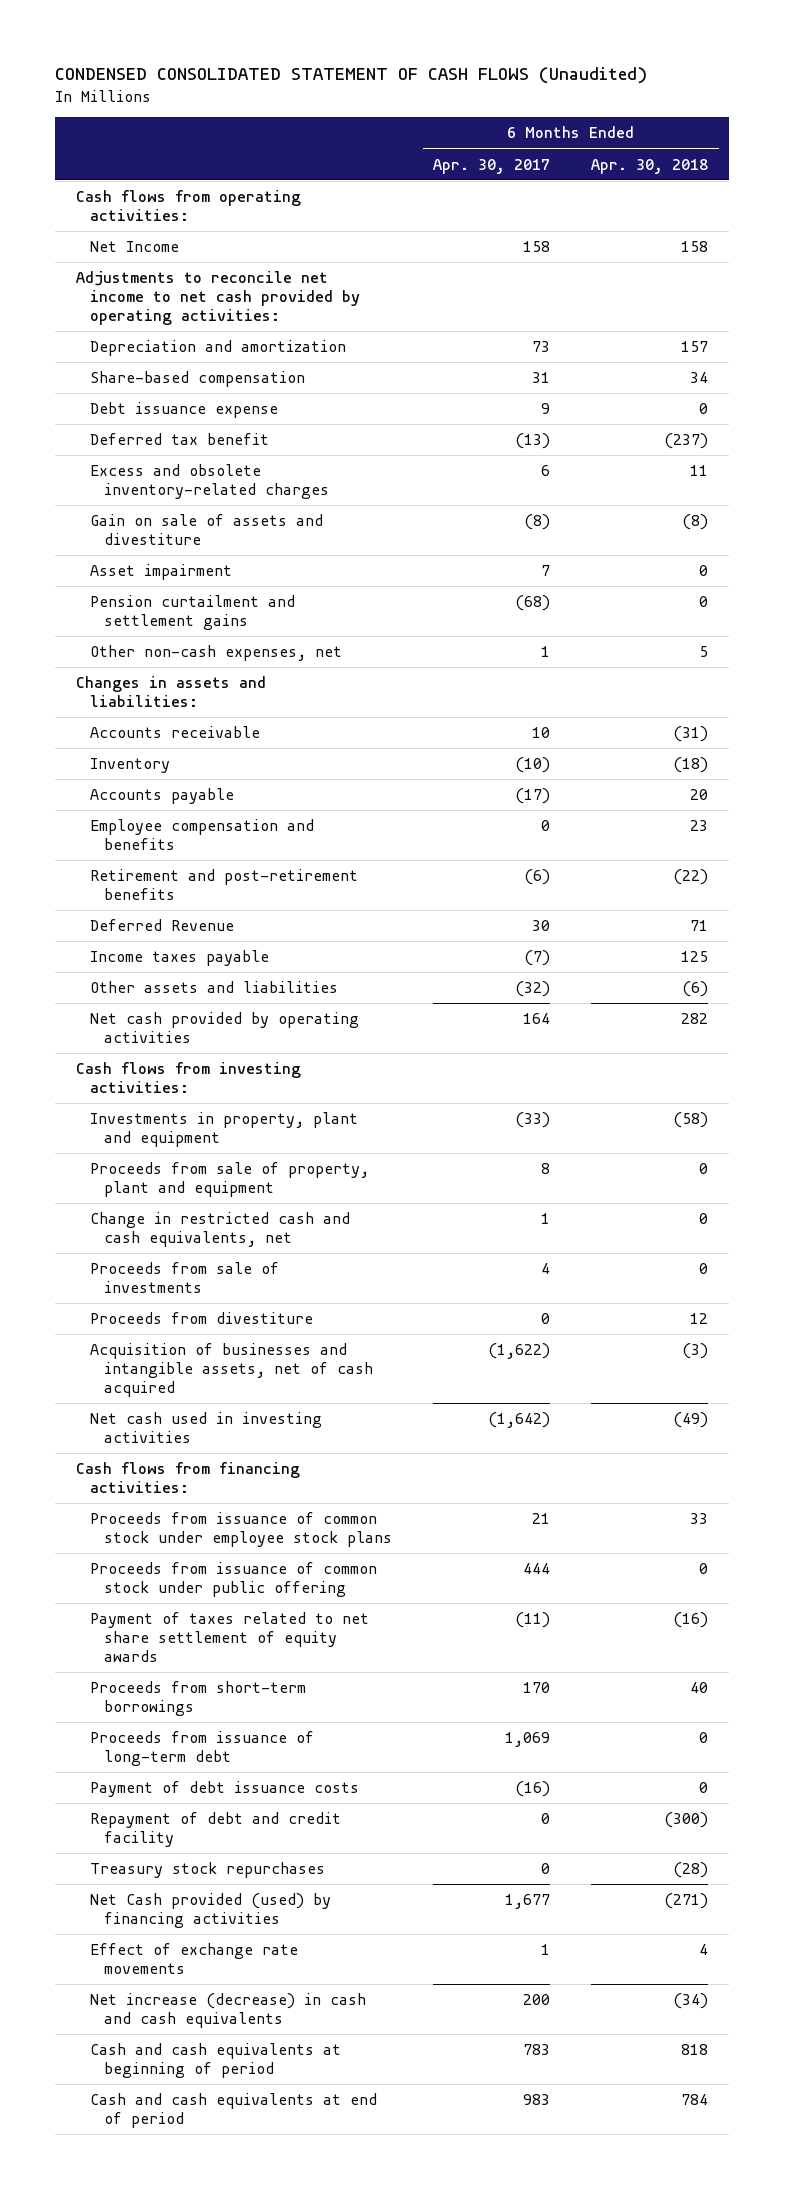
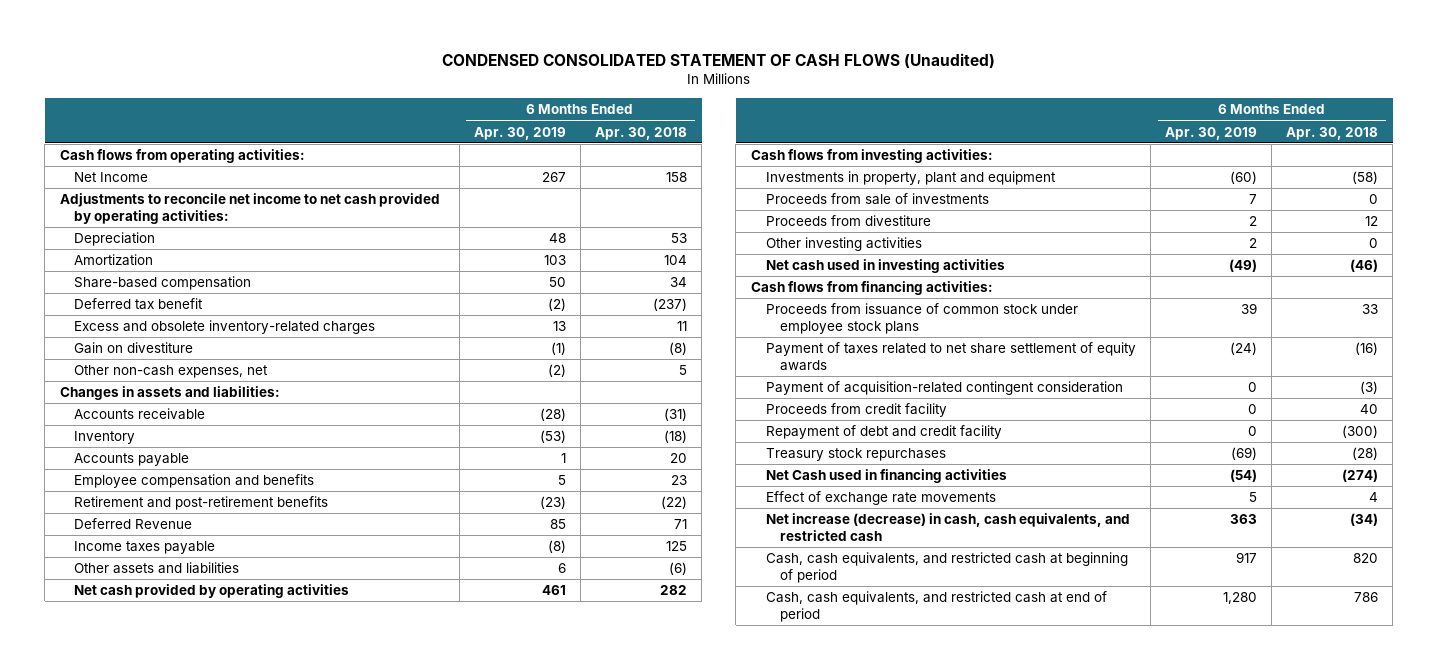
[433,158,551,174] Apr. 30, 2017 -> none
none -> [473,126,566,140] Apr. 30, 2019
[89,340,346,357] Depreciation and amortization -> none
none -> [74,232,156,247] Depreciation
none -> [74,254,154,267] Amortization
[89,402,278,419] Debt issuance expense -> none
[89,564,232,581] Asset impairment -> none
[89,595,295,631] Pension curtailment and settlement gains -> none
[89,514,323,546] Gain on sale of assets and divestiture -> [74,342,194,355] Gain on divestiture
[89,1162,369,1198] Proceeds from sale of property, plant and equipment -> none
[89,1212,350,1248] Change in restricted cash and cash equivalents, net -> none
[89,1343,373,1398] Acquisition of businesses and intangible assets, net of cash acquired -> none
none -> [765,237,922,252] Other investing activities
[673,1412,709,1429] (49) -> [1350,259,1379,273] (46)
[89,1562,377,1598] Proceeds from issuance of common stock under public offering -> none
[89,1731,314,1767] Proceeds from issuance of long-term debt -> none
[89,1781,359,1798] Payment of debt issuance costs -> none
none -> [765,381,1123,396] Payment of acquisition-related contingent consideration
[89,1681,306,1717] Proceeds from short-term borrowings -> [765,403,947,418] Proceeds from credit facility
[89,1893,331,1929] Net Cash provided (used) by financing activities -> [765,469,1007,484] Net Cash used in financing activities
[664,1893,709,1910] (271) -> [1342,469,1379,483] (274)
[89,1993,366,2029] Net increase (decrease) in cash and cash equivalents -> [765,513,1130,541] Net increase (decrease) in cash, cash equivalents, and restricted cash
[89,2043,341,2079] Cash and cash equivalents at beginning of period -> [765,552,1128,583] Cash, cash equivalents, and restricted cash at beginning of period
[681,2044,709,2056] 818 -> [1353,553,1379,564] 820
[89,2093,377,2129] Cash and cash equivalents at end of period -> [765,591,1107,622] Cash, cash equivalents, and restricted cash at end of period
[681,2094,709,2106] 784 -> [1354,592,1379,603] 786

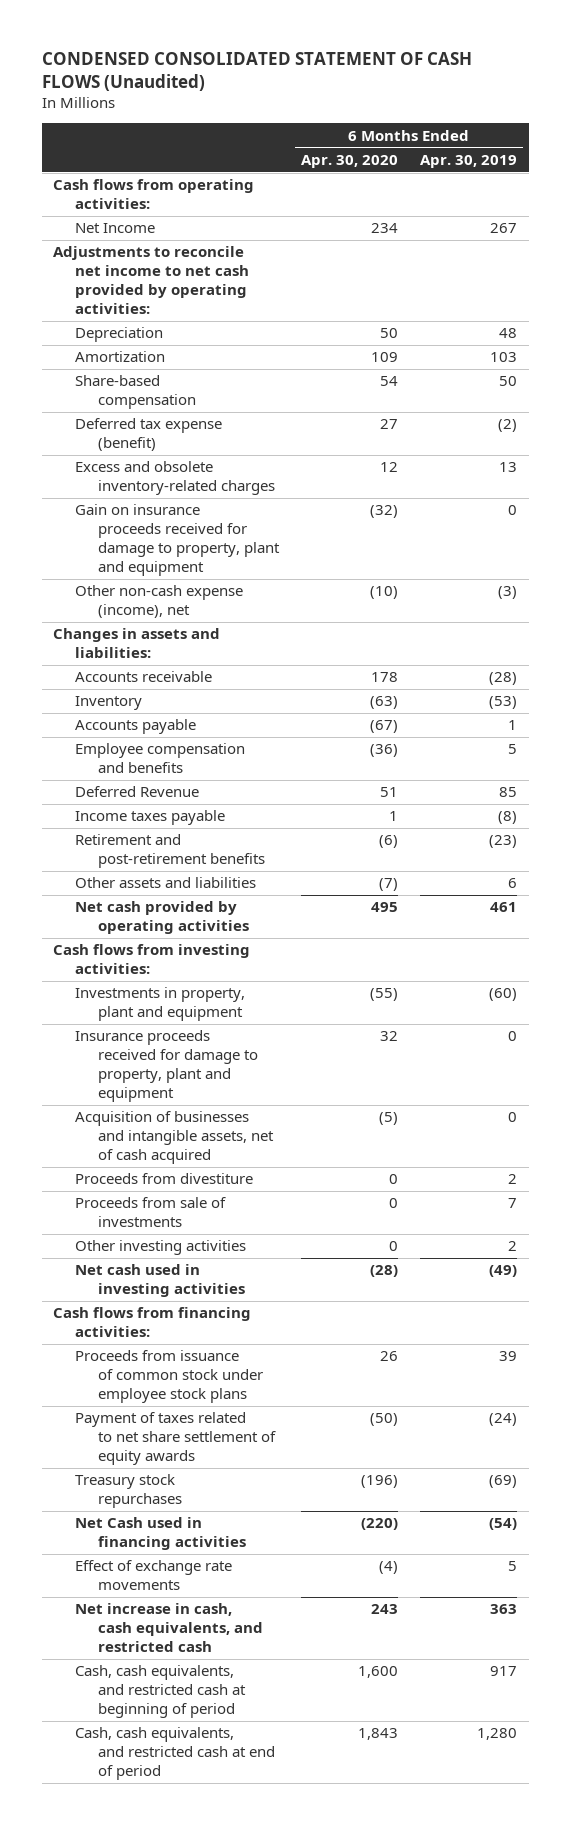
[595,126,688,140] Apr. 30, 2018 -> none
none -> [300,155,398,169] Apr. 30, 2020
[74,298,204,311] Deferred tax benefit -> [75,418,223,452] Deferred tax expense (benefit)
[74,342,194,355] Gain on divestiture -> none
none -> [75,504,280,577] Gain on insurance proceeds received for damage to property, plant and equipment
[74,365,269,379] Other non-cash expenses, net -> [75,585,244,619] Other non-cash expense (income), net
[547,364,566,378] (2) -> [498,586,518,600] (3)
[74,496,329,511] Retirement and post-retirement benefits -> [75,834,265,869] Retirement and post-retirement benefits
none -> [75,1030,258,1103] Insurance proceeds received for damage to property, plant and equipment
none -> [75,1111,274,1165] Acquisition of businesses and intangible assets, net of cash acquired
[765,193,989,206] Proceeds from sale of investments -> [75,1197,227,1228] Proceeds from sale of investments
[765,381,1123,396] Payment of acquisition-related contingent consideration -> none
[765,403,947,418] Proceeds from credit facility -> none
[765,425,1002,440] Repayment of debt and credit facility -> none
[765,513,1130,541] Net increase (decrease) in cash, cash equivalents, and restricted cash -> [75,1603,263,1653] Net increase in cash, cash equivalents, and restricted cash

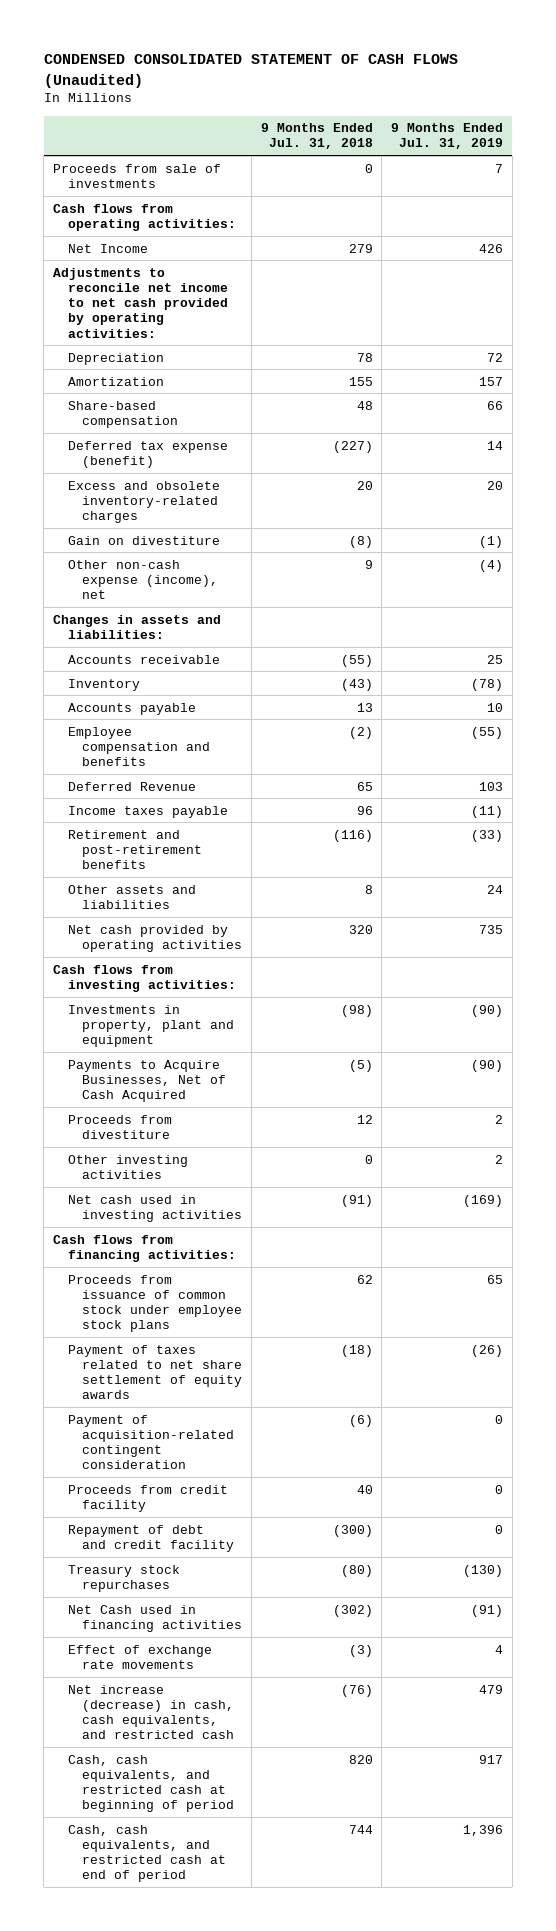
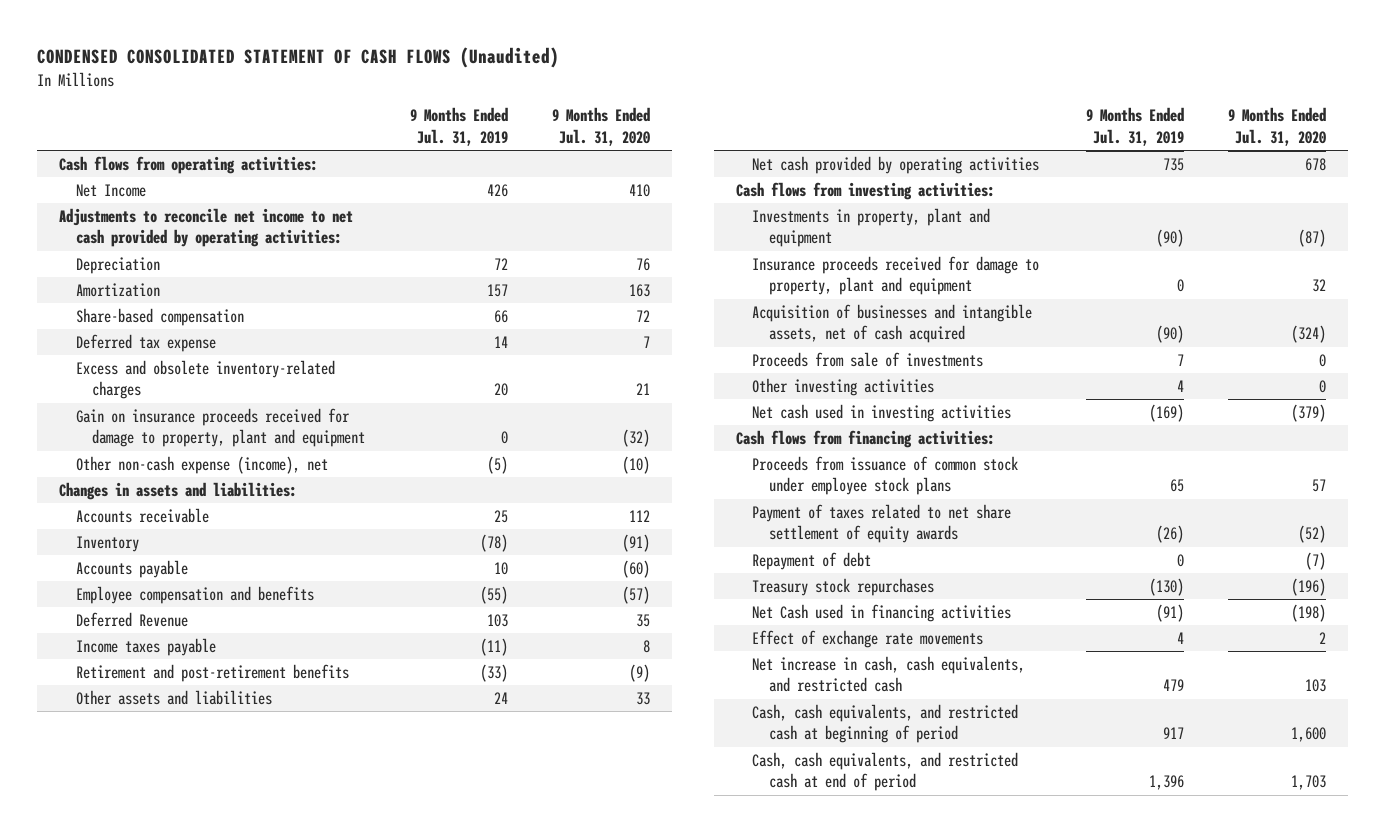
[260,123,373,150] 9 Months Ended Jul. 31, 2018 -> none
none -> [551,107,650,146] 9 Months Ended Jul. 31, 2020
[67,440,228,468] Deferred tax expense (benefit) -> [75,333,216,352] Deferred tax expense
[67,535,220,545] Gain on divestiture -> none
none -> [75,407,366,448] Gain on insurance proceeds received for damage to property, plant and equipment
[479,559,504,572] (4) -> [486,455,508,474] (5)
[67,1114,172,1139] Proceeds from divestiture -> none
none -> [752,255,1040,296] Insurance proceeds received for damage to property, plant and equipment
[67,1059,227,1103] Payments to Acquire Businesses, Net of Cash Acquired -> [752,303,1033,344] Acquisition of businesses and intangible assets, net of cash acquired
[53,163,222,188] Proceeds from sale of investments -> [752,351,984,367] Proceeds from sale of investments
[495,1154,504,1164] 2 -> [1176,379,1184,392] 4
[67,1414,235,1470] Payment of acquisition-related contingent consideration -> none
[67,1484,228,1512] Proceeds from credit facility -> none
[67,1524,235,1552] Repayment of debt and credit facility -> [752,551,872,570] Repayment of debt
[67,1684,235,1740] Net increase (decrease) in cash, cash equivalents, and restricted cash -> [752,655,1026,693] Net increase in cash, cash equivalents, and restricted cash

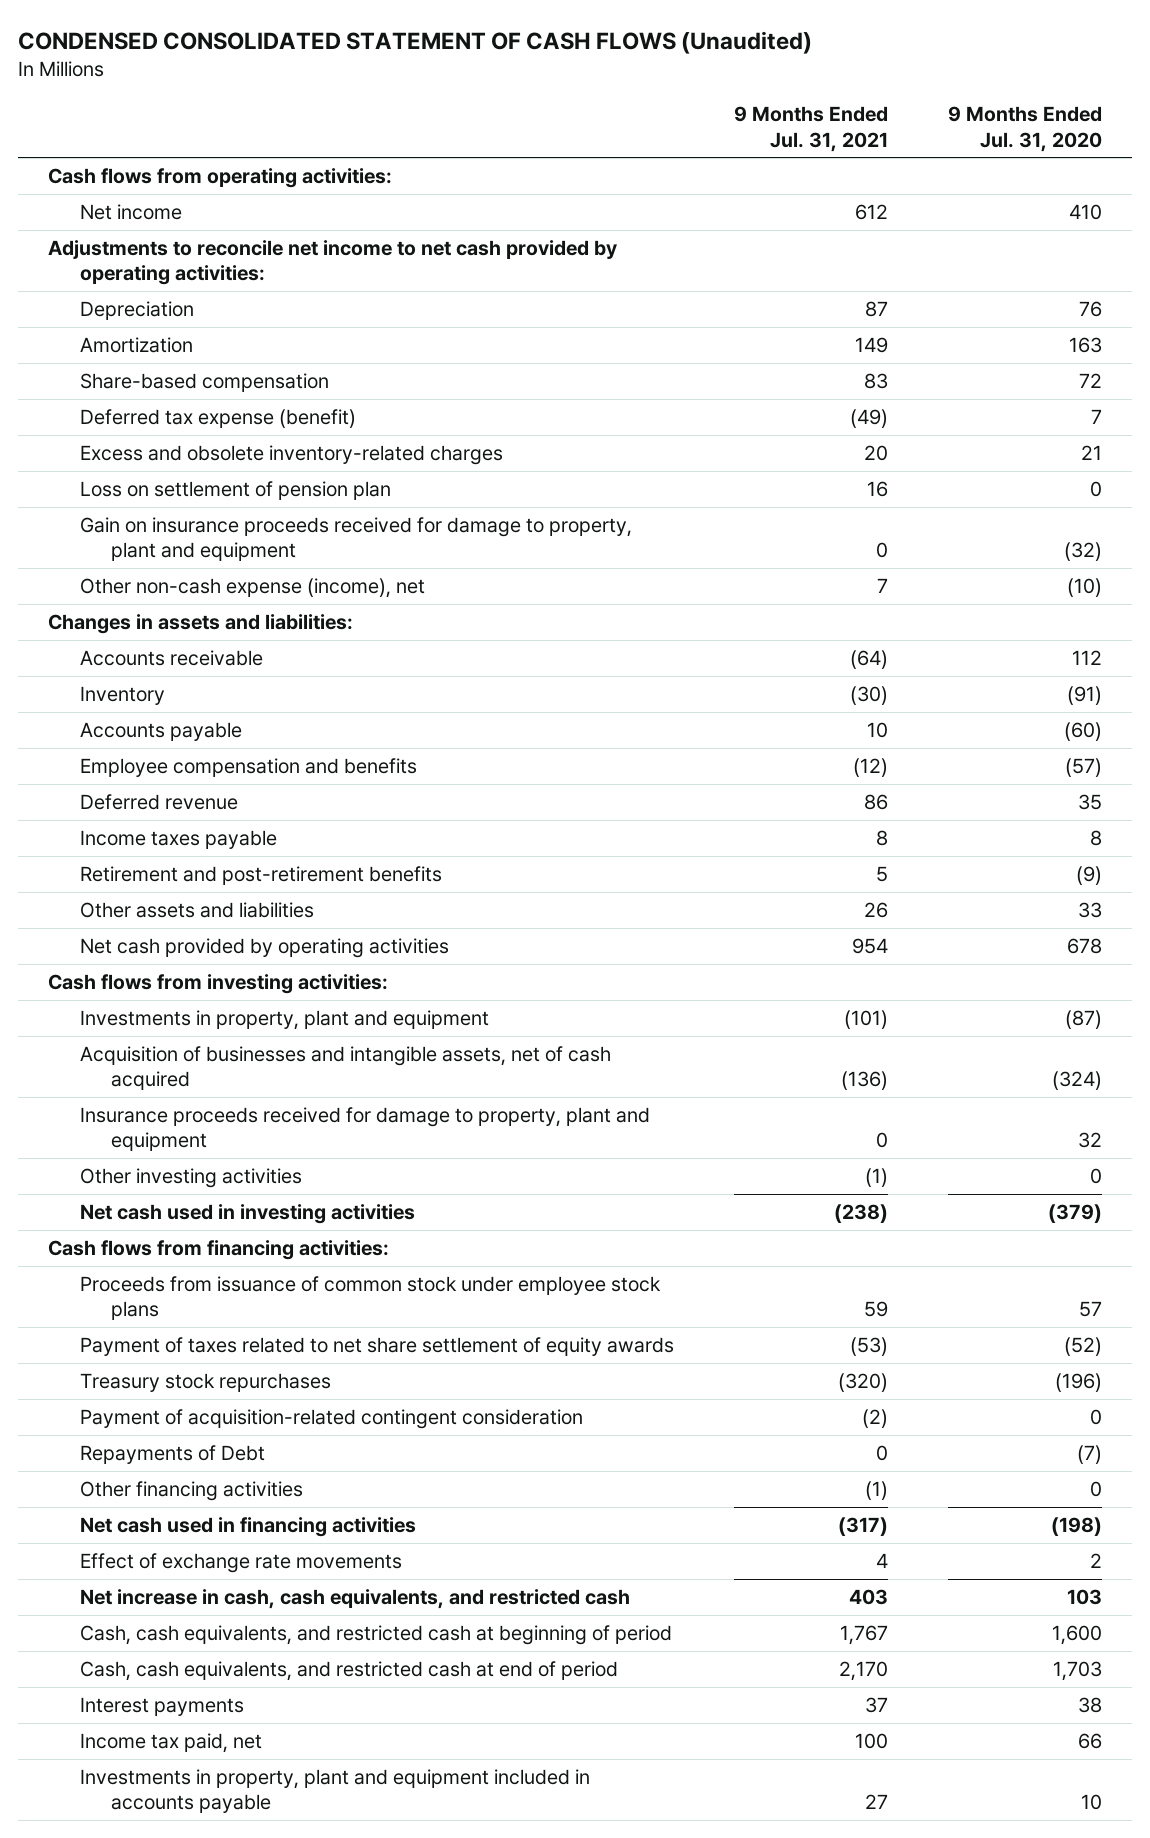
[409,107,508,146] 9 Months Ended Jul. 31, 2019 -> none
none -> [733,106,888,152] 9 Months Ended Jul. 31, 2021
[75,183,146,197] Net Income -> [79,204,182,221] Net income
[75,333,216,352] Deferred tax expense -> [79,409,356,429] Deferred tax expense (benefit)
none -> [79,481,391,501] Loss on settlement of pension plan
[75,611,188,627] Deferred Revenue -> [79,794,238,811] Deferred revenue
[752,351,984,367] Proceeds from sale of investments -> none
[752,255,1040,296] Insurance proceeds received for damage to property, plant and equipment -> [79,1107,650,1152] Insurance proceeds received for damage to property, plant and equipment
[752,551,872,570] Repayment of debt -> none
none -> [79,1409,583,1430] Payment of acquisition-related contingent consideration
none -> [79,1445,265,1465] Repayments of Debt
none -> [79,1481,303,1502] Other financing activities
[752,603,1012,622] Net Cash used in financing activities -> [79,1517,416,1538] Net cash used in financing activities
none -> [79,1697,244,1717] Interest payments
none -> [79,1733,262,1754] Income tax paid, net
none -> [79,1769,590,1814] Investments in property, plant and equipment included in accounts payable

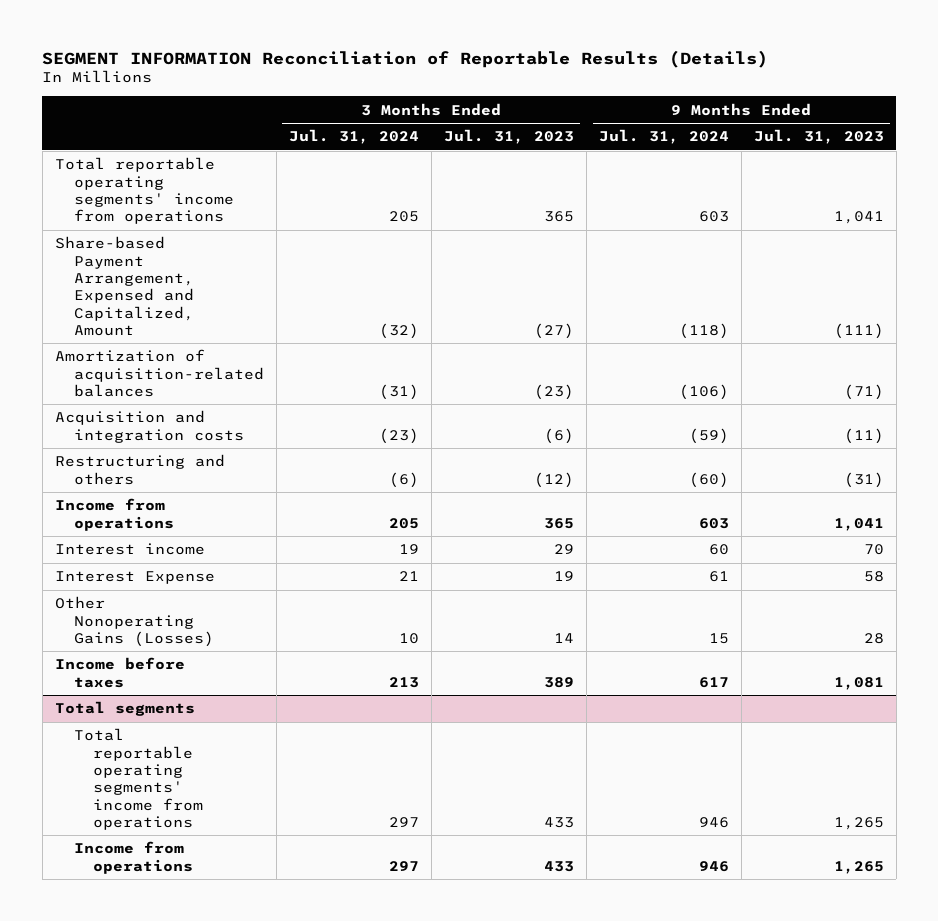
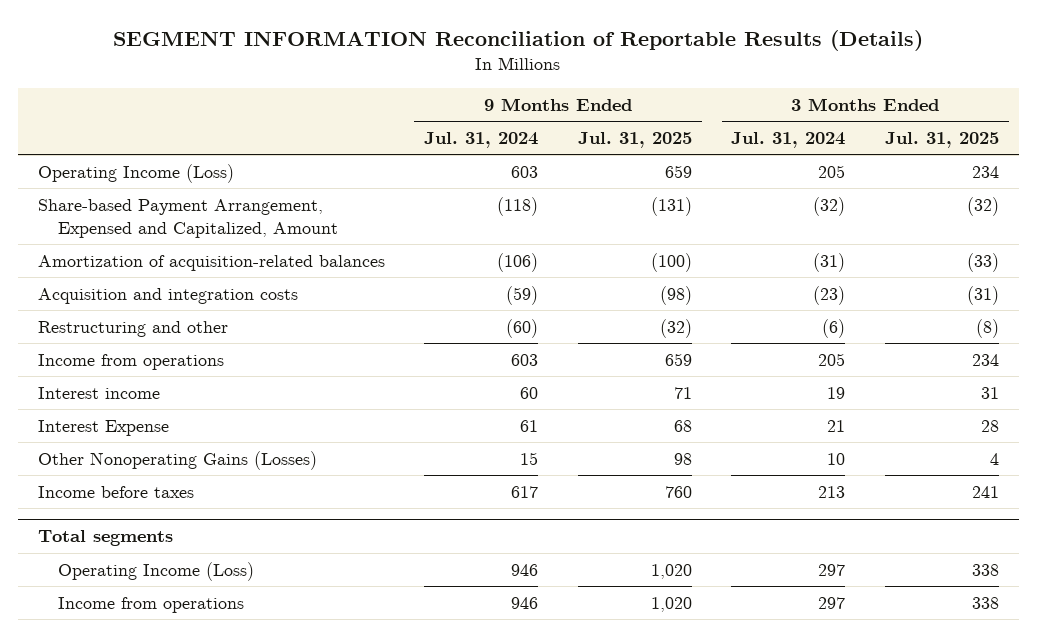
[443,129,574,145] Jul. 31, 2023 -> none
[753,129,884,145] Jul. 31, 2023 -> none
none -> [577,132,692,149] Jul. 31, 2025
none -> [885,132,1000,149] Jul. 31, 2025
[54,157,234,225] Total reportable operating segments' income from operations -> [37,163,234,183] Operating Income (Loss)
[54,454,225,485] Restructuring and others -> [37,320,228,337] Restructuring and other
[73,728,203,830] Total reportable operating segments' income from operations -> [58,561,255,581] Operating Income (Loss)

